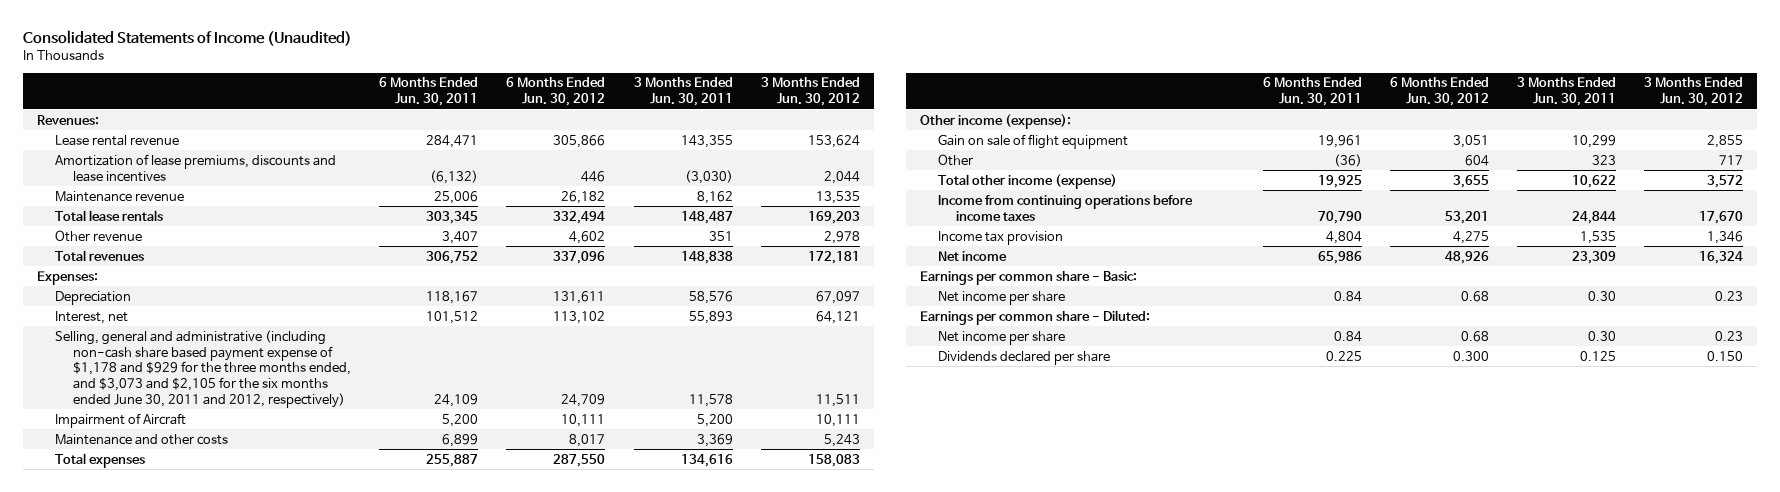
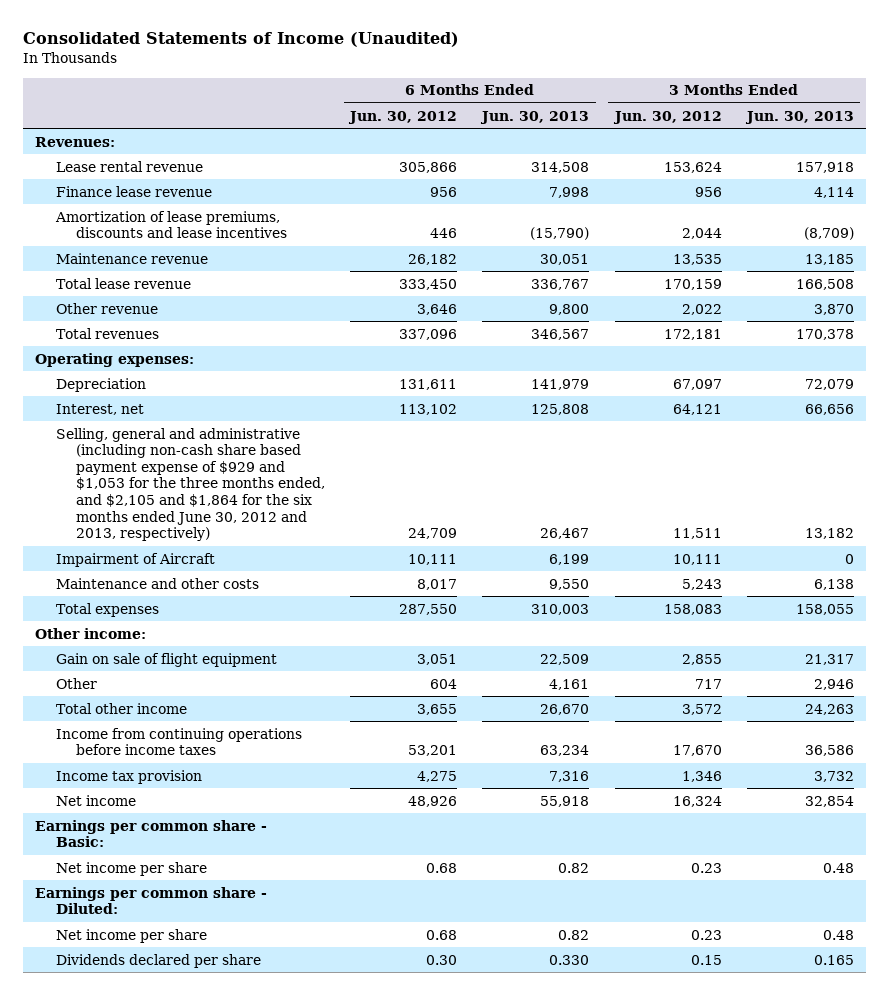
[379,77,479,107] 6 Months Ended Jun. 30, 2011 -> none
[633,77,733,107] 3 Months Ended Jun. 30, 2011 -> none
none -> [480,110,590,124] Jun. 30, 2013
none -> [744,110,854,124] Jun. 30, 2013
none -> [55,185,212,197] Finance lease revenue
[54,209,163,221] Total lease rentals -> [55,277,191,289] Total lease revenue
[553,210,606,224] 332,494 -> [399,278,458,290] 333,450
[807,210,860,224] 169,203 -> [663,278,722,290] 170,159
[569,230,606,244] 4,602 -> [417,303,458,315] 3,646
[823,230,860,244] 2,978 -> [681,303,722,315] 2,022
[36,270,98,285] Expenses: -> [35,352,195,367] Operating expenses:
[54,329,352,408] Selling, general and administrative (including non-cash share based payment expense of $1,178 and $929 for the three months ended, and $3,073 and $2,105 for the six months ended June 30, 2011 and 2012, respectively) -> [55,427,325,542] Selling, general and administrative (including non-cash share based payment expense of $929 and $1,053 for the three months ended, and $2,105 and $1,864 for the six months ended June 30, 2012 and 2013, respectively)
[920,113,1072,129] Other income (expense): -> [35,627,147,639] Other income:
[938,173,1118,189] Total other income (expense) -> [55,702,187,714] Total other income
[1452,350,1489,361] 0.300 -> [426,954,458,965] 0.30
[1707,350,1744,361] 0.150 -> [690,954,722,965] 0.15

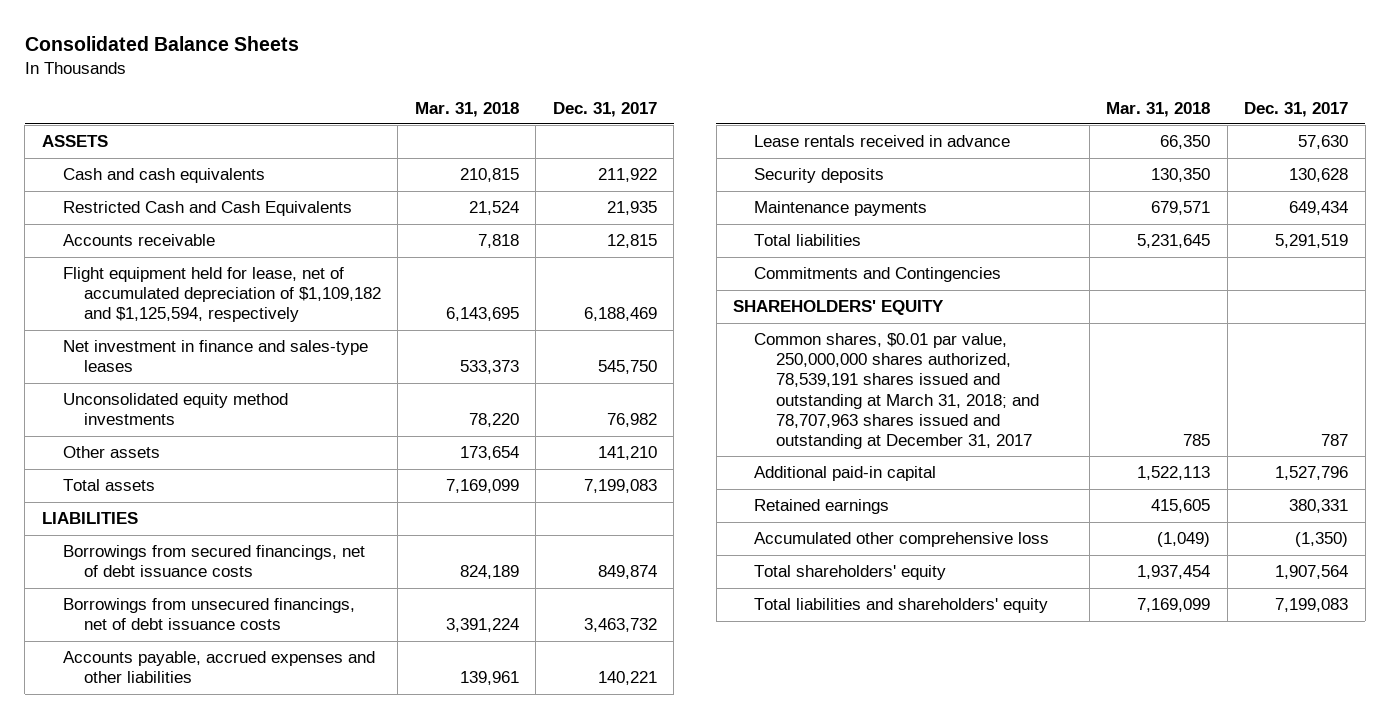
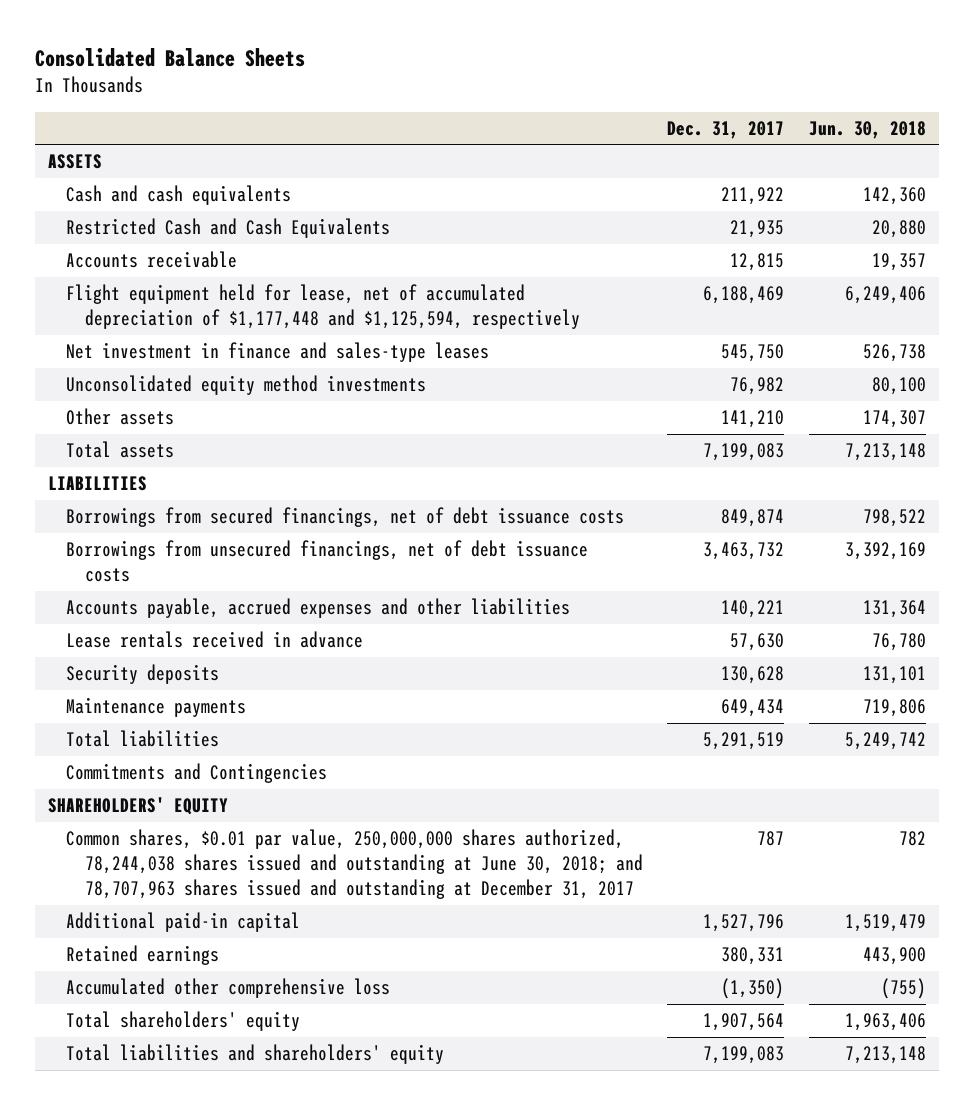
[414,101,519,117] Mar. 31, 2018 -> none
none -> [809,121,927,140] Jun. 30, 2018
[62,267,382,323] Flight equipment held for lease, net of accumulated depreciation of $1,109,182 and $1,125,594, respectively -> [66,284,580,330] Flight equipment held for lease, net of accumulated depreciation of $1,177,448 and $1,125,594, respectively
[754,333,1039,449] Common shares, $0.01 par value, 250,000,000 shares authorized, 78,539,191 shares issued and outstanding at March 31, 2018; and 78,707,963 shares issued and outstanding at December 31, 2017 -> [66,829,643,900] Common shares, $0.01 par value, 250,000,000 shares authorized, 78,244,038 shares issued and outstanding at June 30, 2018; and 78,707,963 shares issued and outstanding at December 31, 2017

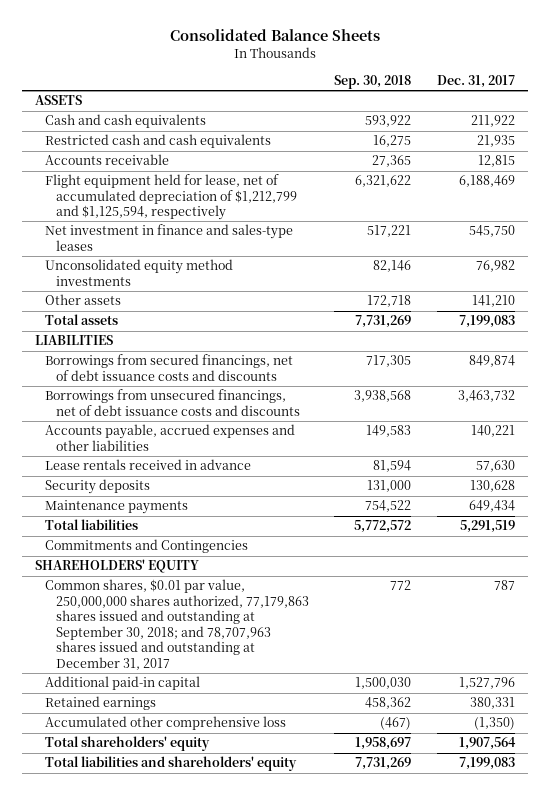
[809,121,927,140] Jun. 30, 2018 -> none
none -> [334,75,412,90] Sep. 30, 2018
[66,218,391,239] Restricted Cash and Cash Equivalents -> [45,134,272,149] Restricted cash and cash equivalents
[66,284,580,330] Flight equipment held for lease, net of accumulated depreciation of $1,177,448 and $1,125,594, respectively -> [45,174,297,221] Flight equipment held for lease, net of accumulated depreciation of $1,212,799 and $1,125,594, respectively
[66,507,625,528] Borrowings from secured financings, net of debt issuance costs -> [45,354,294,381] Borrowings from secured financings, net of debt issuance costs and discounts
[66,540,589,583] Borrowings from unsecured financings, net of debt issuance costs -> [45,389,300,416] Borrowings from unsecured financings, net of debt issuance costs and discounts
[66,829,643,900] Common shares, $0.01 par value, 250,000,000 shares authorized, 78,244,038 shares issued and outstanding at June 30, 2018; and 78,707,963 shares issued and outstanding at December 31, 2017 -> [45,579,309,670] Common shares, $0.01 par value, 250,000,000 shares authorized, 77,179,863 shares issued and outstanding at September 30, 2018; and 78,707,963 shares issued and outstanding at December 31, 2017

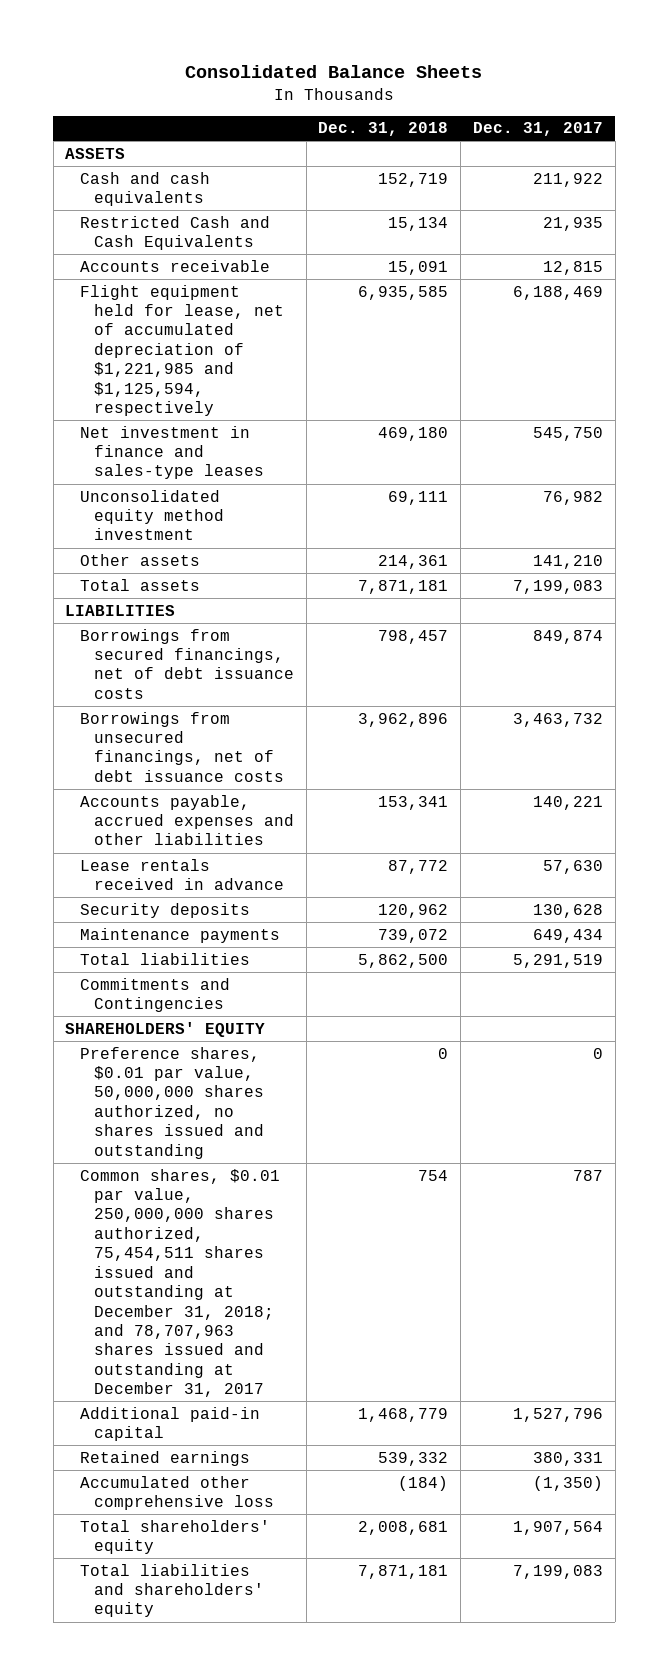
[334,75,412,90] Sep. 30, 2018 -> none
none -> [318,122,449,137] Dec. 31, 2018
[45,134,272,149] Restricted cash and cash equivalents -> [79,215,270,251] Restricted Cash and Cash Equivalents
[45,174,297,221] Flight equipment held for lease, net of accumulated depreciation of $1,212,799 and $1,125,594, respectively -> [79,284,284,417] Flight equipment held for lease, net of accumulated depreciation of $1,221,985 and $1,125,594, respectively
[45,259,234,286] Unconsolidated equity method investments -> [79,489,224,541] Unconsolidated equity method investment
[45,354,294,381] Borrowings from secured financings, net of debt issuance costs and discounts -> [79,628,294,699] Borrowings from secured financings, net of debt issuance costs
[45,389,300,416] Borrowings from unsecured financings, net of debt issuance costs and discounts -> [79,711,284,782] Borrowings from unsecured financings, net of debt issuance costs
none -> [79,1046,264,1159] Preference shares, $0.01 par value, 50,000,000 shares authorized, no shares issued and outstanding
[45,579,309,670] Common shares, $0.01 par value, 250,000,000 shares authorized, 77,179,863 shares issued and outstanding at September 30, 2018; and 78,707,963 shares issued and outstanding at December 31, 2017 -> [79,1168,280,1398] Common shares, $0.01 par value, 250,000,000 shares authorized, 75,454,511 shares issued and outstanding at December 31, 2018; and 78,707,963 shares issued and outstanding at December 31, 2017

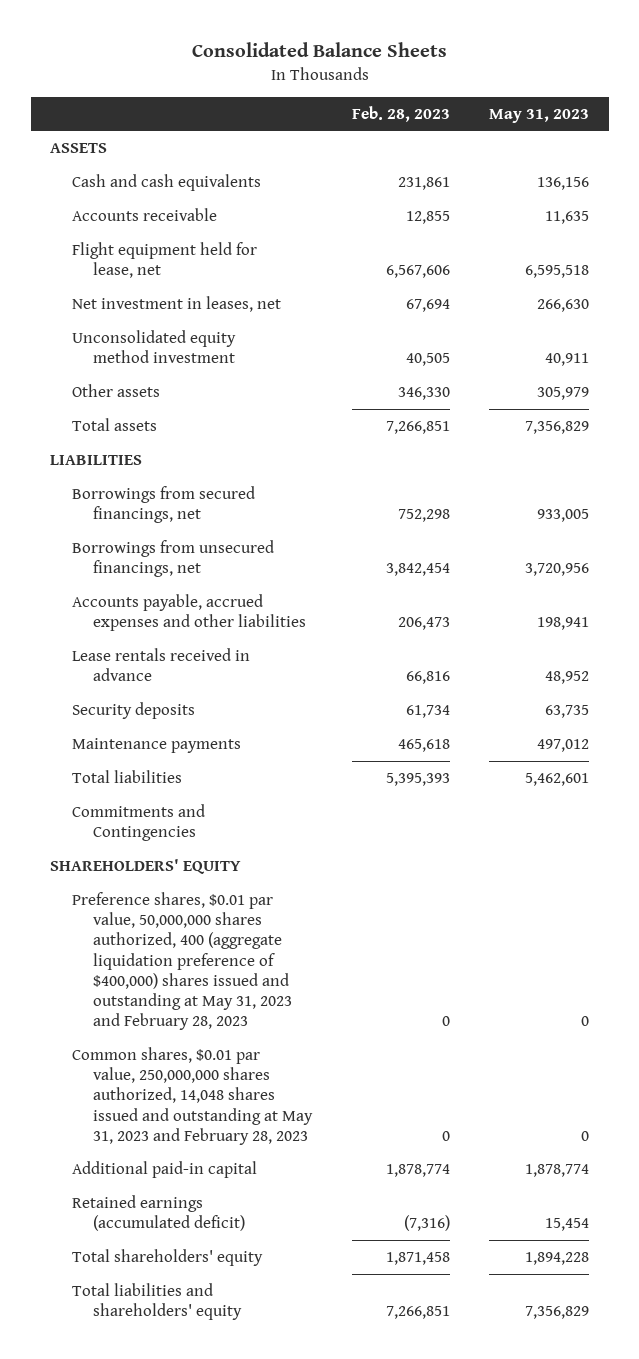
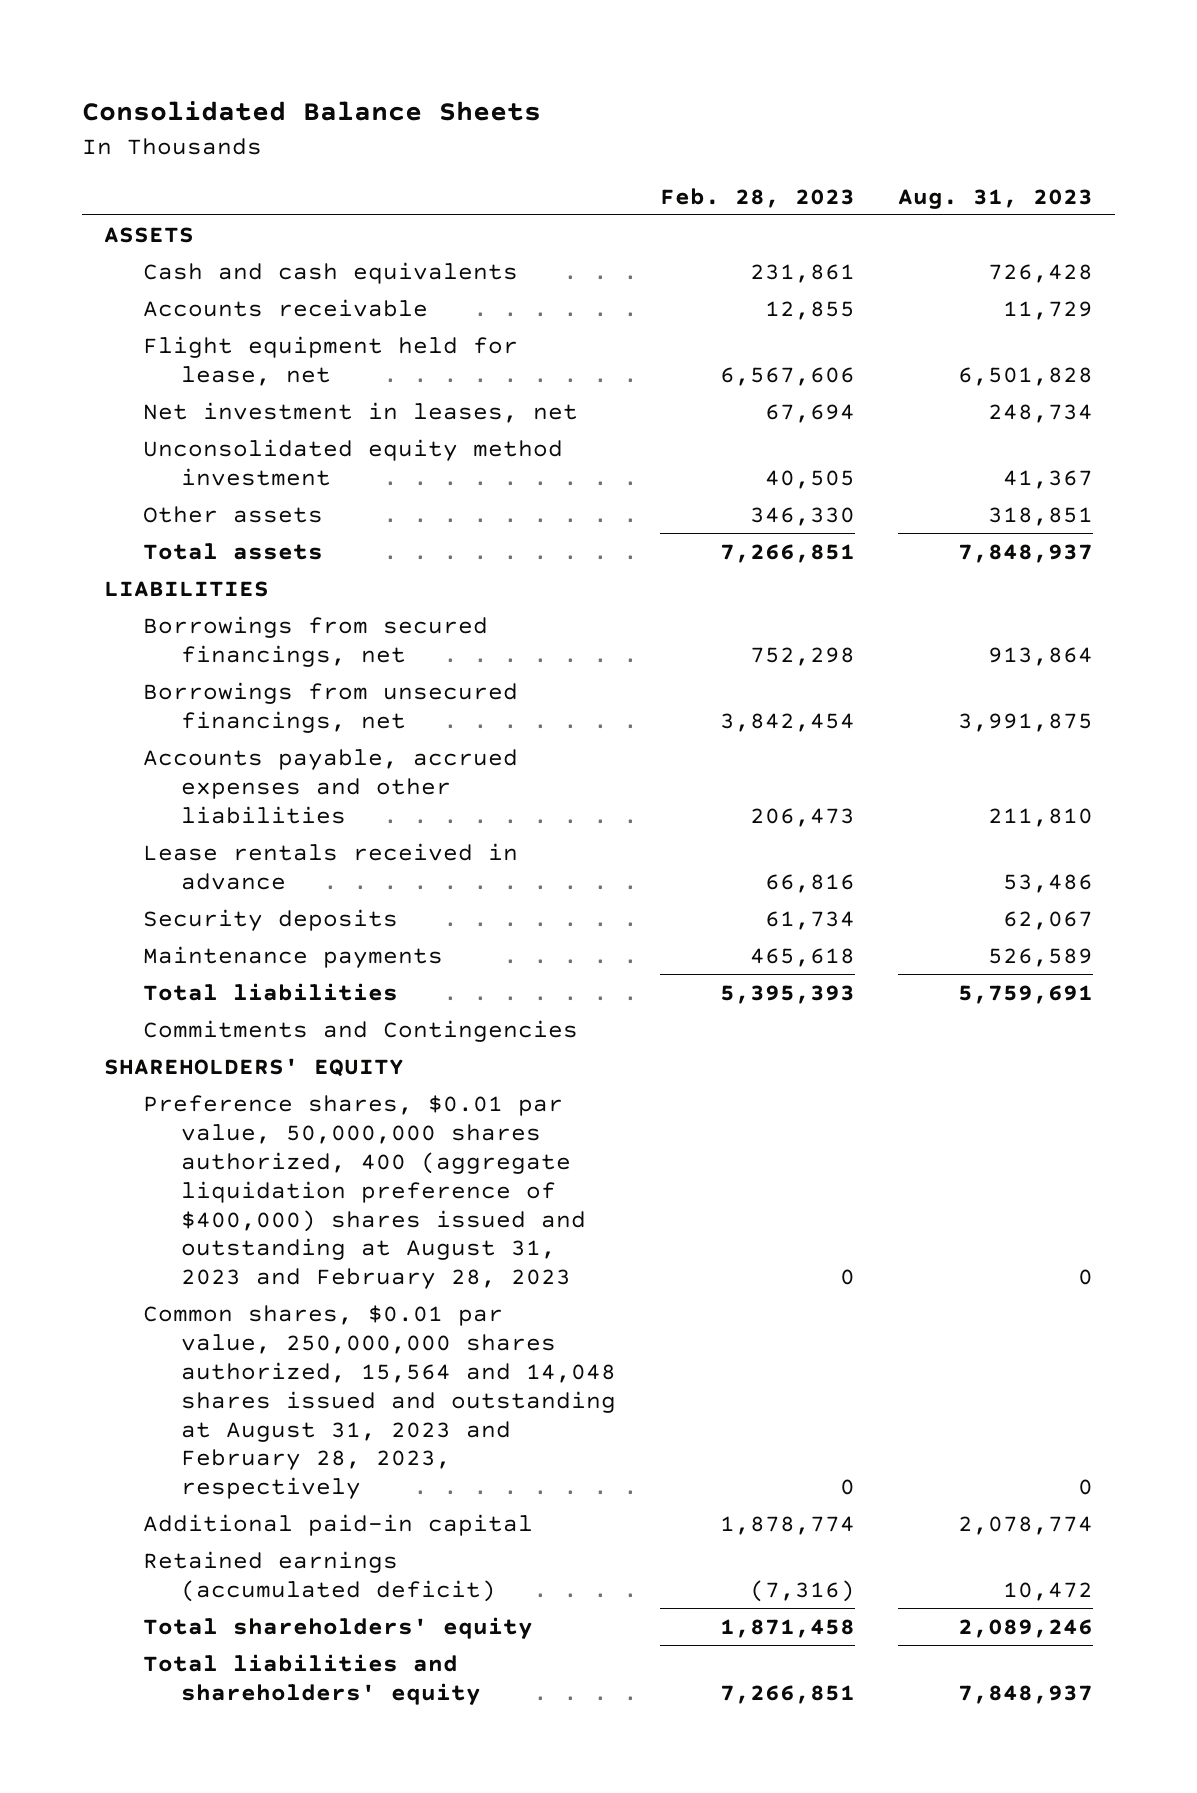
[488,108,589,123] May 31, 2023 -> none
none -> [898,188,1094,209] Aug. 31, 2023
[71,892,293,1031] Preference shares, $0.01 par value, 50,000,000 shares authorized, 400 (aggregate liquidation preference of $400,000) shares issued and outstanding at May 31, 2023 and February 28, 2023 -> [142,1094,587,1290] Preference shares, $0.01 par value, 50,000,000 shares authorized, 400 (aggregate liquidation preference of $400,000) shares issued and outstanding at August 31, 2023 and February 28, 2023
[71,1047,314,1145] Common shares, $0.01 par value, 250,000,000 shares authorized, 14,048 shares issued and outstanding at May 31, 2023 and February 28, 2023 -> [142,1304,617,1500] Common shares, $0.01 par value, 250,000,000 shares authorized, 15,564 and 14,048 shares issued and outstanding at August 31, 2023 and February 28, 2023, respectively

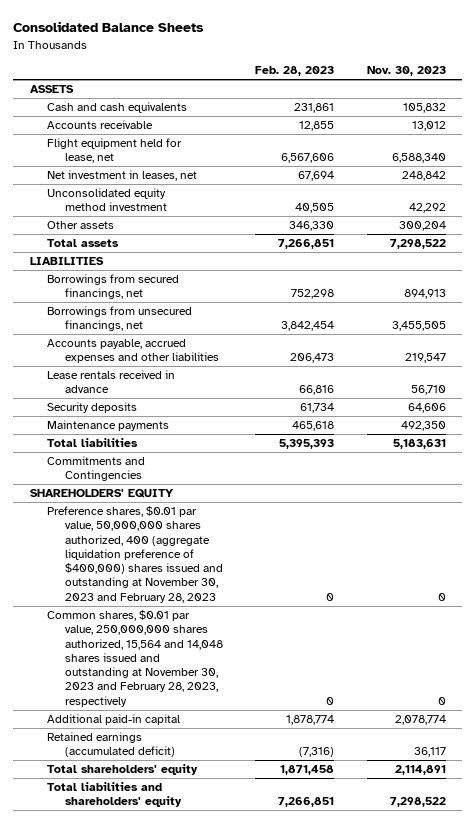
[898,188,1094,209] Aug. 31, 2023 -> none
none -> [367,66,447,77] Nov. 30, 2023
[142,1094,587,1290] Preference shares, $0.01 par value, 50,000,000 shares authorized, 400 (aggregate liquidation preference of $400,000) shares issued and outstanding at August 31, 2023 and February 28, 2023 -> [47,506,223,603] Preference shares, $0.01 par value, 50,000,000 shares authorized, 400 (aggregate liquidation preference of $400,000) shares issued and outstanding at November 30, 2023 and February 28, 2023
[142,1304,617,1500] Common shares, $0.01 par value, 250,000,000 shares authorized, 15,564 and 14,048 shares issued and outstanding at August 31, 2023 and February 28, 2023, respectively -> [47,610,223,707] Common shares, $0.01 par value, 250,000,000 shares authorized, 15,564 and 14,048 shares issued and outstanding at November 30, 2023 and February 28, 2023, respectively

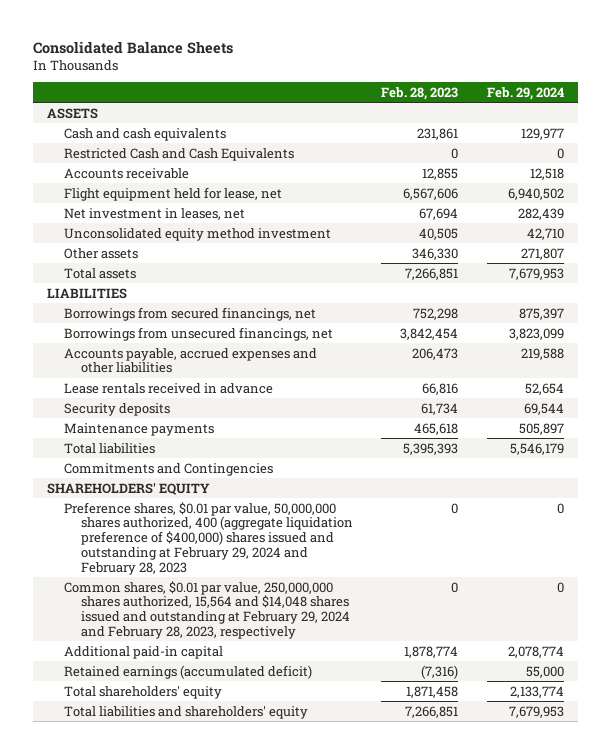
[367,66,447,77] Nov. 30, 2023 -> none
none -> [486,87,564,101] Feb. 29, 2024
none -> [63,147,294,161] Restricted Cash and Cash Equivalents
[47,506,223,603] Preference shares, $0.01 par value, 50,000,000 shares authorized, 400 (aggregate liquidation preference of $400,000) shares issued and outstanding at November 30, 2023 and February 28, 2023 -> [63,501,353,575] Preference shares, $0.01 par value, 50,000,000 shares authorized, 400 (aggregate liquidation preference of $400,000) shares issued and outstanding at February 29, 2024 and February 28, 2023
[47,610,223,707] Common shares, $0.01 par value, 250,000,000 shares authorized, 15,564 and 14,048 shares issued and outstanding at November 30, 2023 and February 28, 2023, respectively -> [63,580,350,639] Common shares, $0.01 par value, 250,000,000 shares authorized, 15,564 and $14,048 shares issued and outstanding at February 29, 2024 and February 28, 2023, respectively

